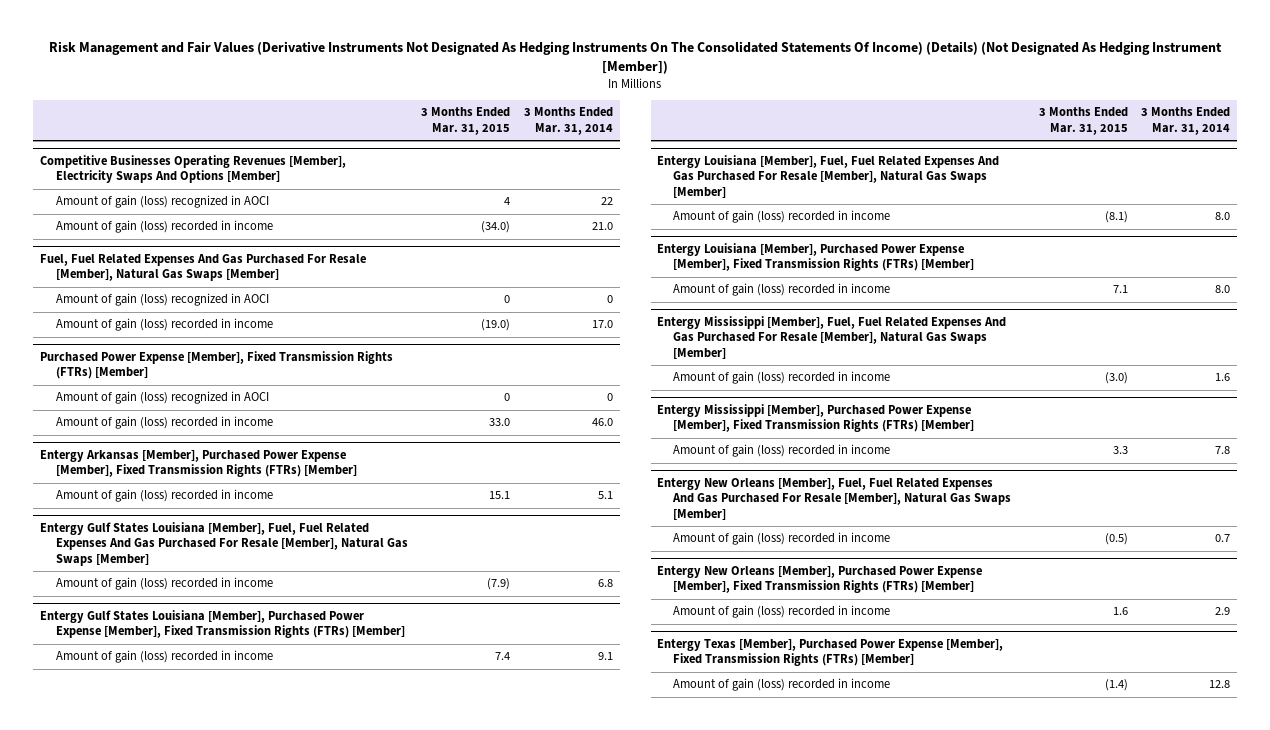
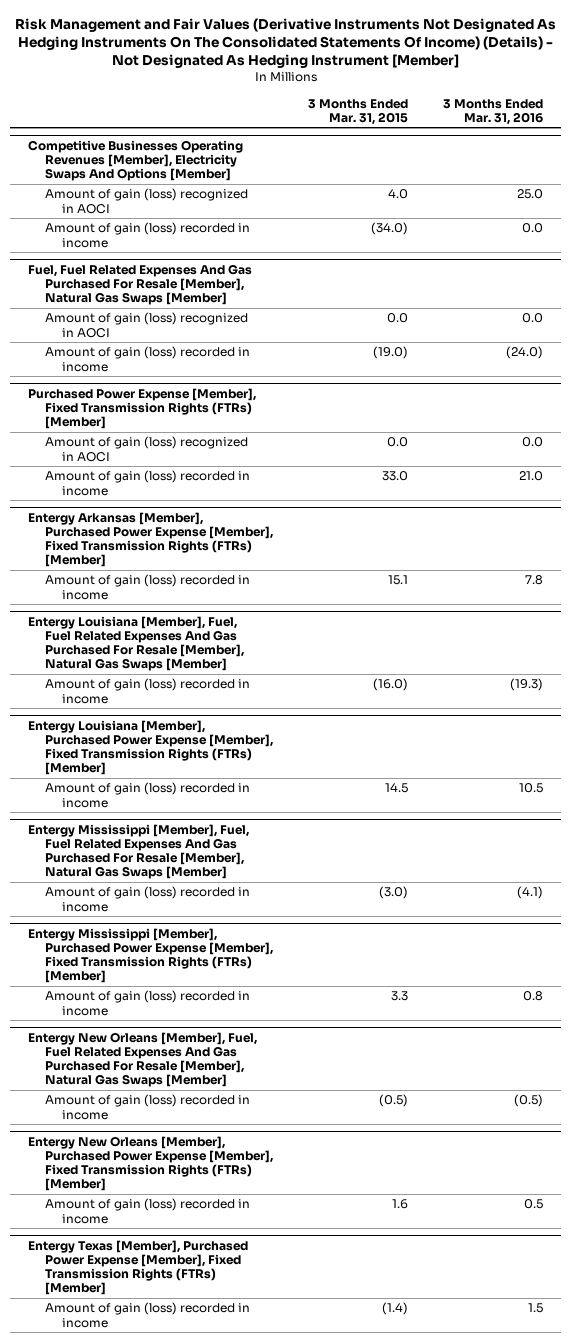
[49,41,1223,75] Risk Management and Fair Values (Derivative Instruments Not Designated As Hedging Instruments On The Consolidated Statements Of Income) (Details) (Not Designated As Hedging Instrument [Member]) -> [14,17,556,69] Risk Management and Fair Values (Derivative Instruments Not Designated As Hedging Instruments On The Consolidated Statements Of Income) (Details) - Not Designated As Hedging Instrument [Member]
[524,107,614,135] 3 Months Ended Mar. 31, 2014 -> none
none -> [443,98,544,125] 3 Months Ended Mar. 31, 2016
[504,197,511,206] 4 -> [388,189,409,200] 4.0
[504,295,511,304] 0 -> [387,313,409,324] 0.0
[504,393,511,402] 0 -> [387,437,409,448] 0.0
[39,522,408,566] Entergy Gulf States Louisiana [Member], Fuel, Fuel Related Expenses And Gas Purchased For Resale [Member], Natural Gas Swaps [Member] -> none
[55,577,273,591] Amount of gain (loss) recorded in income -> none
[39,610,405,639] Entergy Gulf States Louisiana [Member], Purchased Power Expense [Member], Fixed Transmission Rights (FTRs) [Member] -> none
[55,650,273,664] Amount of gain (loss) recorded in income -> none
[1104,211,1128,224] (8.1) -> [373,678,409,692] (16.0)
[1112,285,1128,294] 7.1 -> [385,783,409,794] 14.5

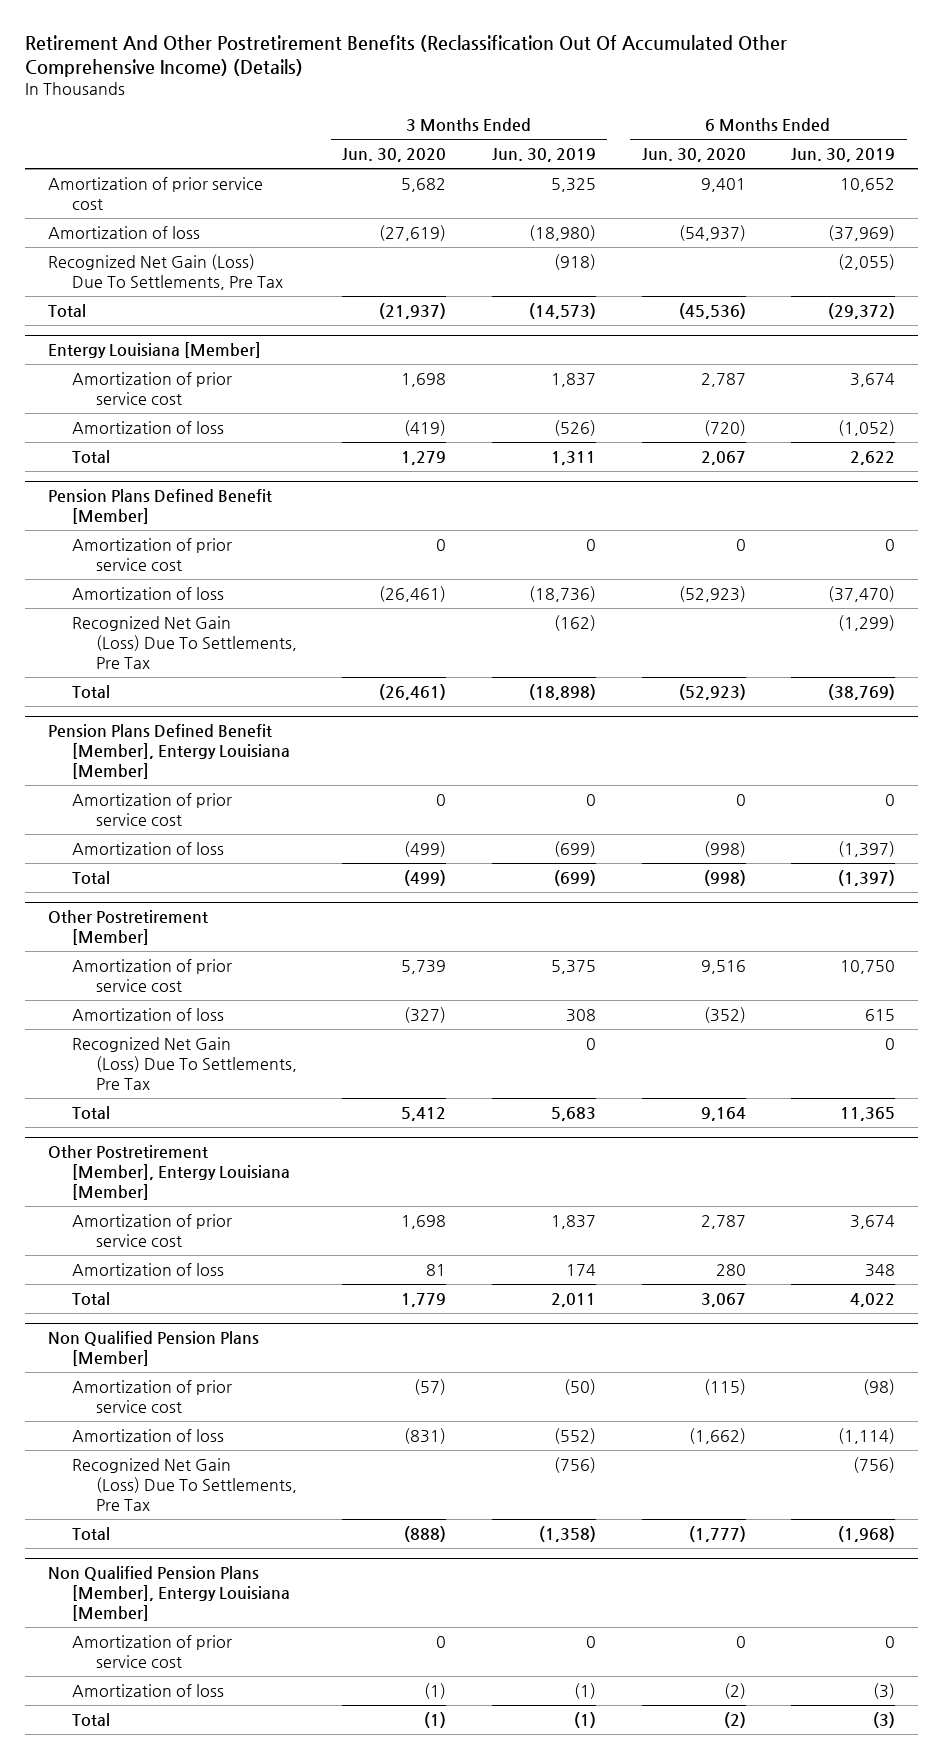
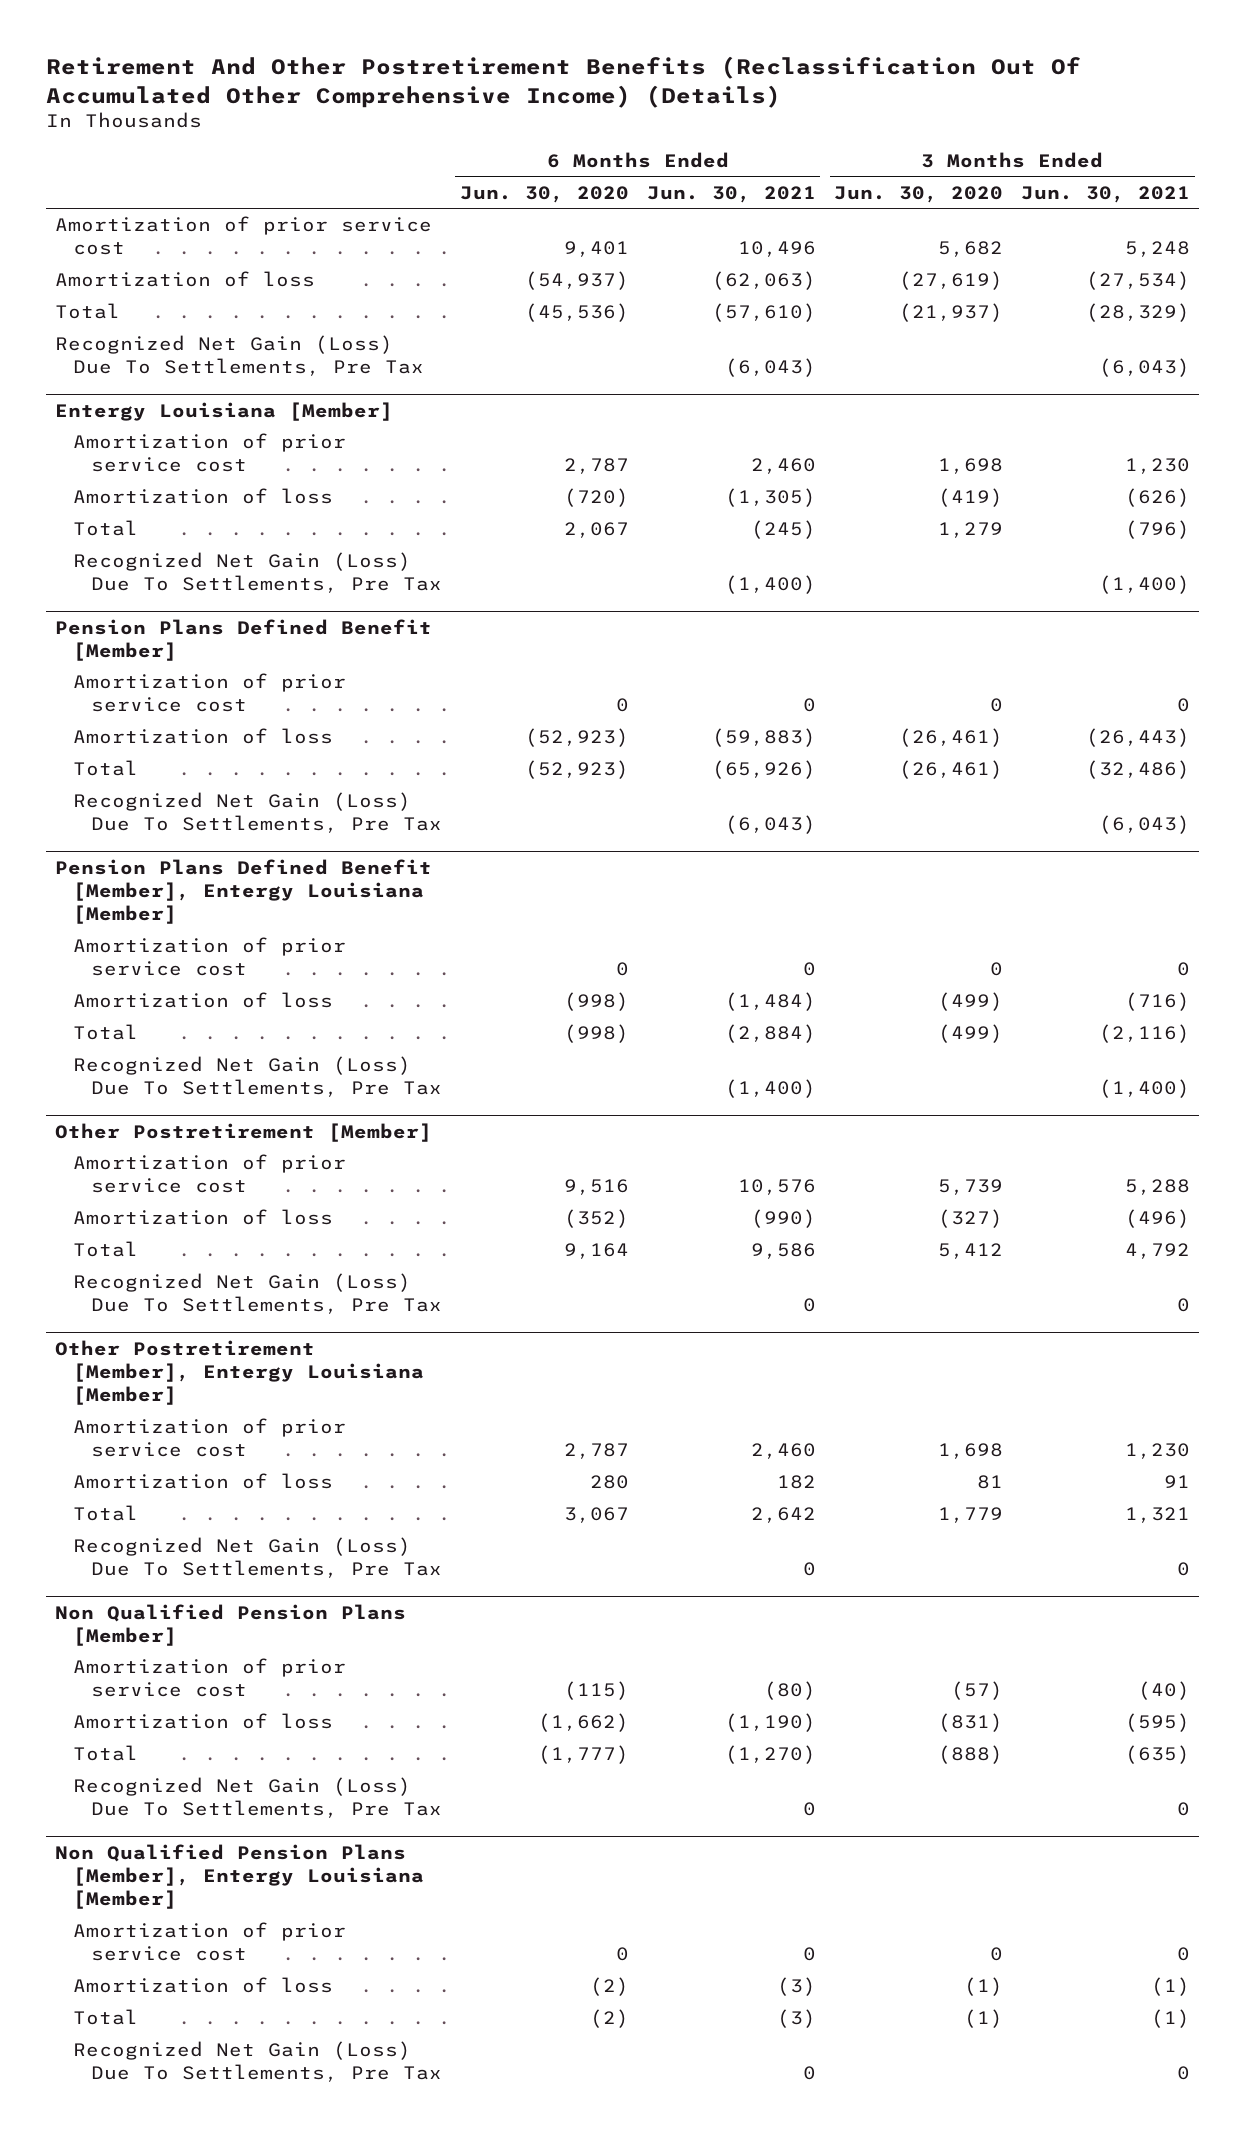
[491,147,596,162] Jun. 30, 2019 -> none
[791,147,896,162] Jun. 30, 2019 -> none
none -> [646,185,816,203] Jun. 30, 2021
none -> [1021,185,1191,203] Jun. 30, 2021
[47,253,283,291] Recognized Net Gain (Loss) Due To Settlements, Pre Tax -> [55,335,424,377] Recognized Net Gain (Loss) Due To Settlements, Pre Tax
none -> [72,552,442,594] Recognized Net Gain (Loss) Due To Settlements, Pre Tax
[71,615,297,670] Recognized Net Gain (Loss) Due To Settlements, Pre Tax -> [72,792,442,834] Recognized Net Gain (Loss) Due To Settlements, Pre Tax
none -> [72,1056,442,1098] Recognized Net Gain (Loss) Due To Settlements, Pre Tax
[71,1036,297,1091] Recognized Net Gain (Loss) Due To Settlements, Pre Tax -> [72,1273,442,1315] Recognized Net Gain (Loss) Due To Settlements, Pre Tax
none -> [72,1537,442,1579] Recognized Net Gain (Loss) Due To Settlements, Pre Tax
[71,1457,297,1512] Recognized Net Gain (Loss) Due To Settlements, Pre Tax -> [72,1777,442,1819] Recognized Net Gain (Loss) Due To Settlements, Pre Tax
none -> [72,2041,442,2083] Recognized Net Gain (Loss) Due To Settlements, Pre Tax

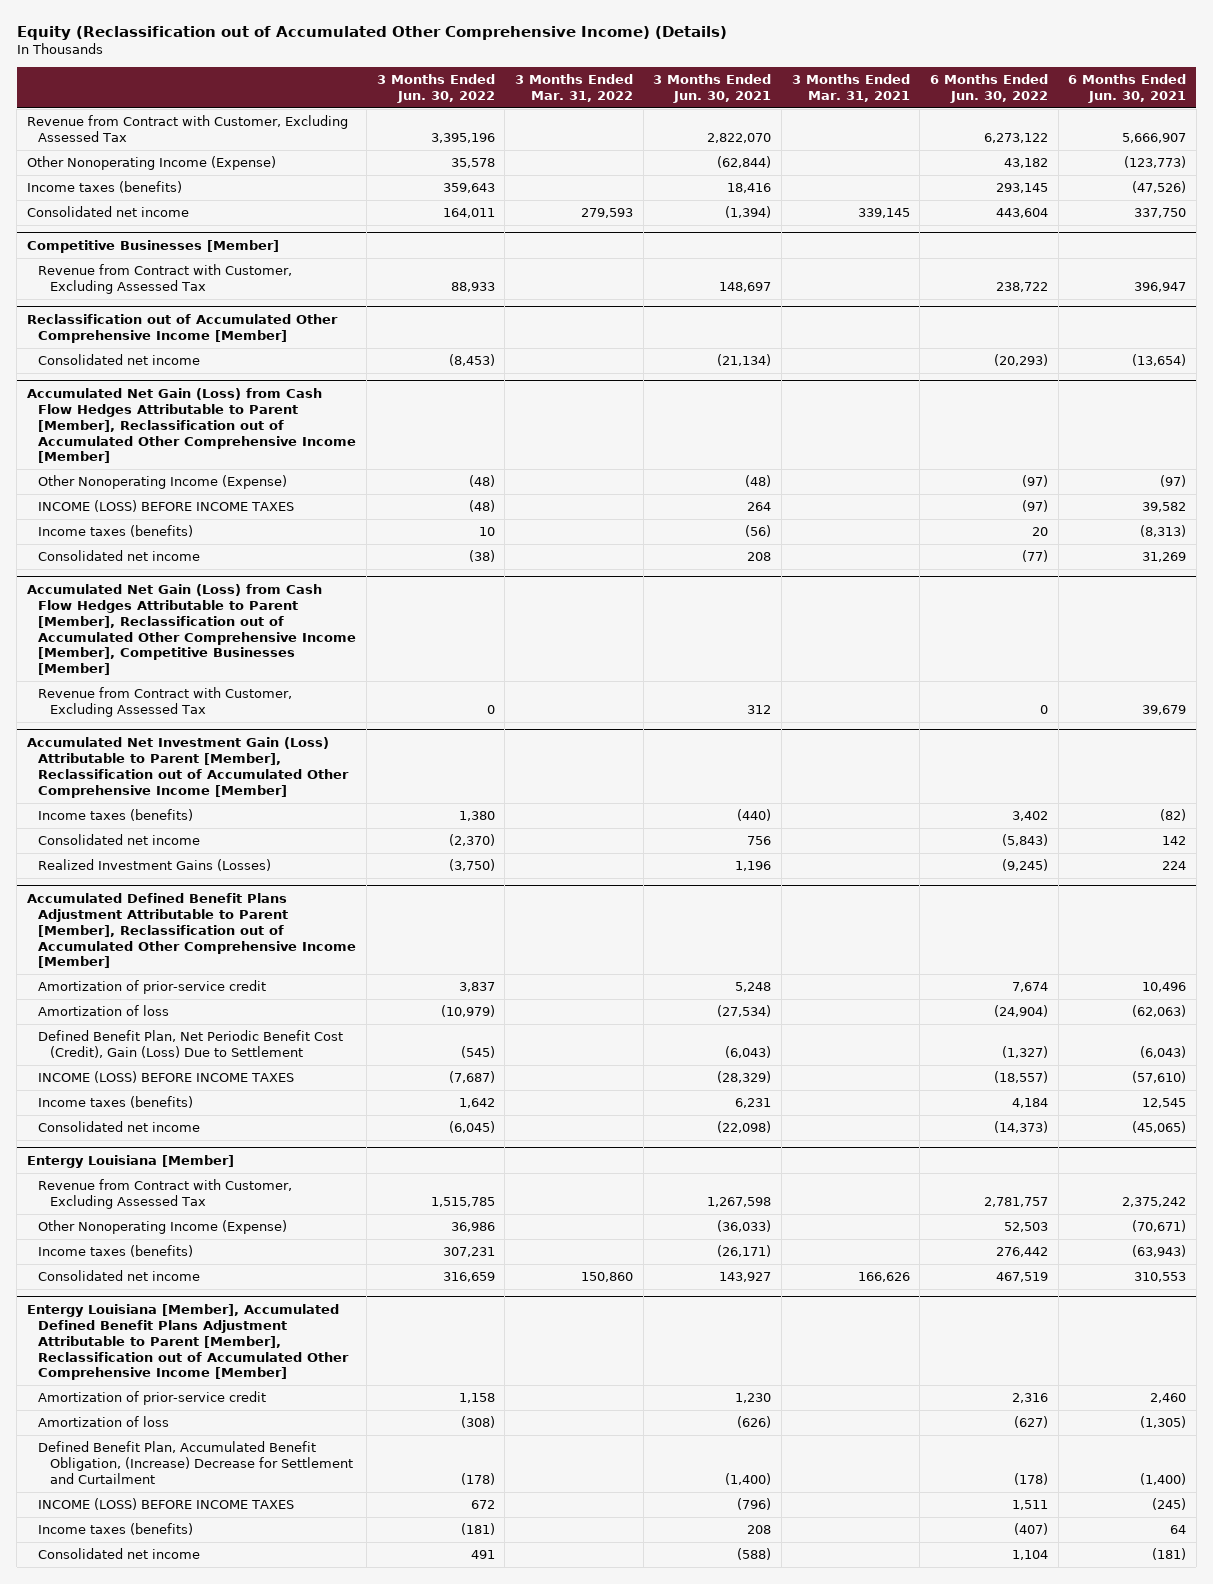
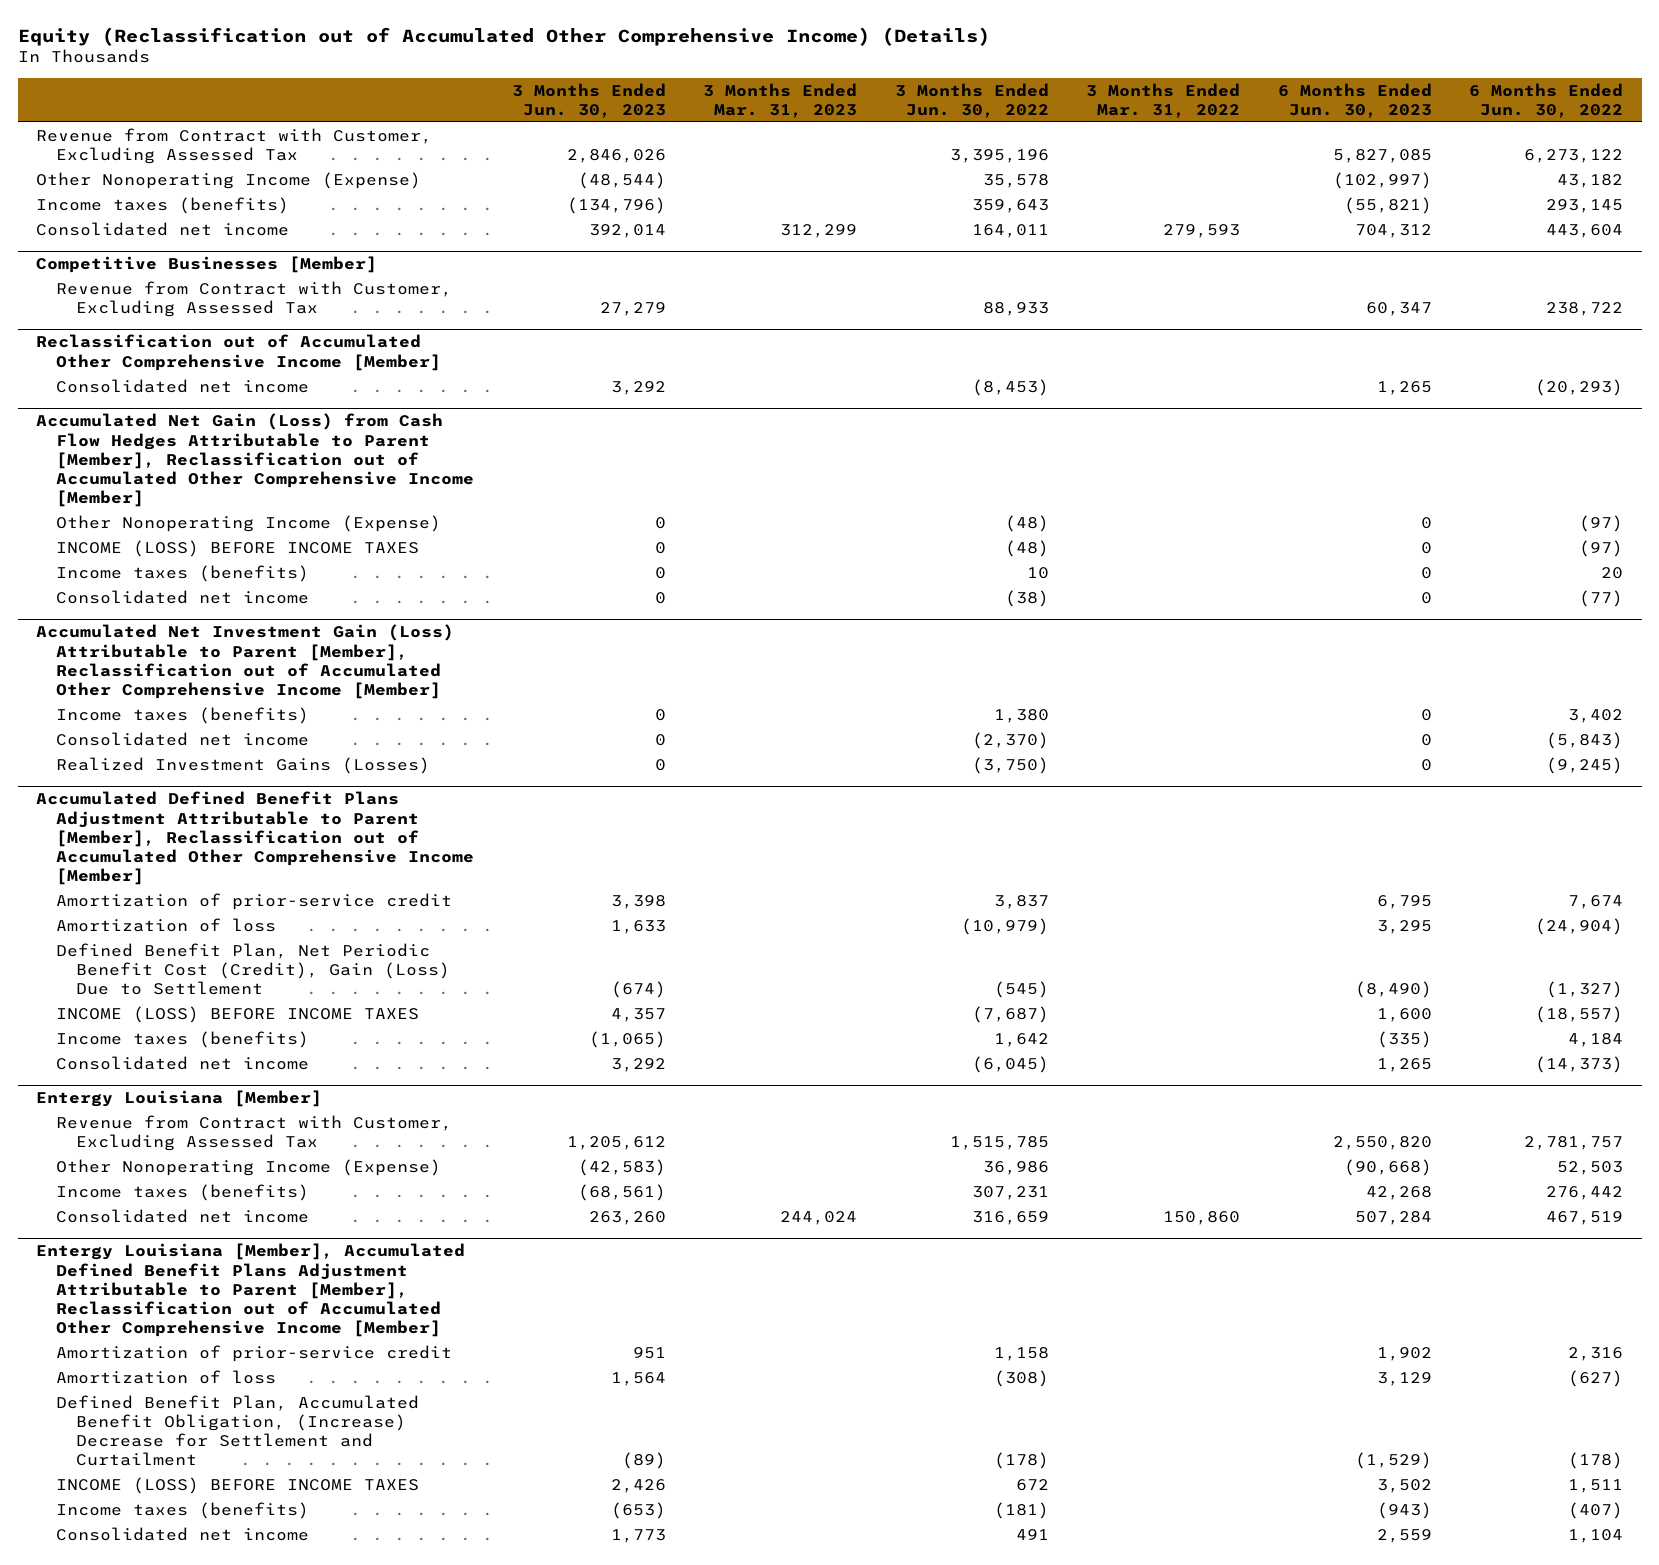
[653,73,772,103] 3 Months Ended Jun. 30, 2021 -> none
[791,73,910,102] 3 Months Ended Mar. 31, 2021 -> none
[1068,73,1187,103] 6 Months Ended Jun. 30, 2021 -> none
none -> [511,82,666,118] 3 Months Ended Jun. 30, 2023
none -> [703,82,858,118] 3 Months Ended Mar. 31, 2023
none -> [1277,82,1432,118] 6 Months Ended Jun. 30, 2023
[26,584,357,676] Accumulated Net Gain (Loss) from Cash Flow Hedges Attributable to Parent [Member], Reclassification out of Accumulated Other Comprehensive Income [Member], Competitive Businesses [Member] -> none
[38,687,293,718] Revenue from Contract with Customer, Excluding Assessed Tax -> none

